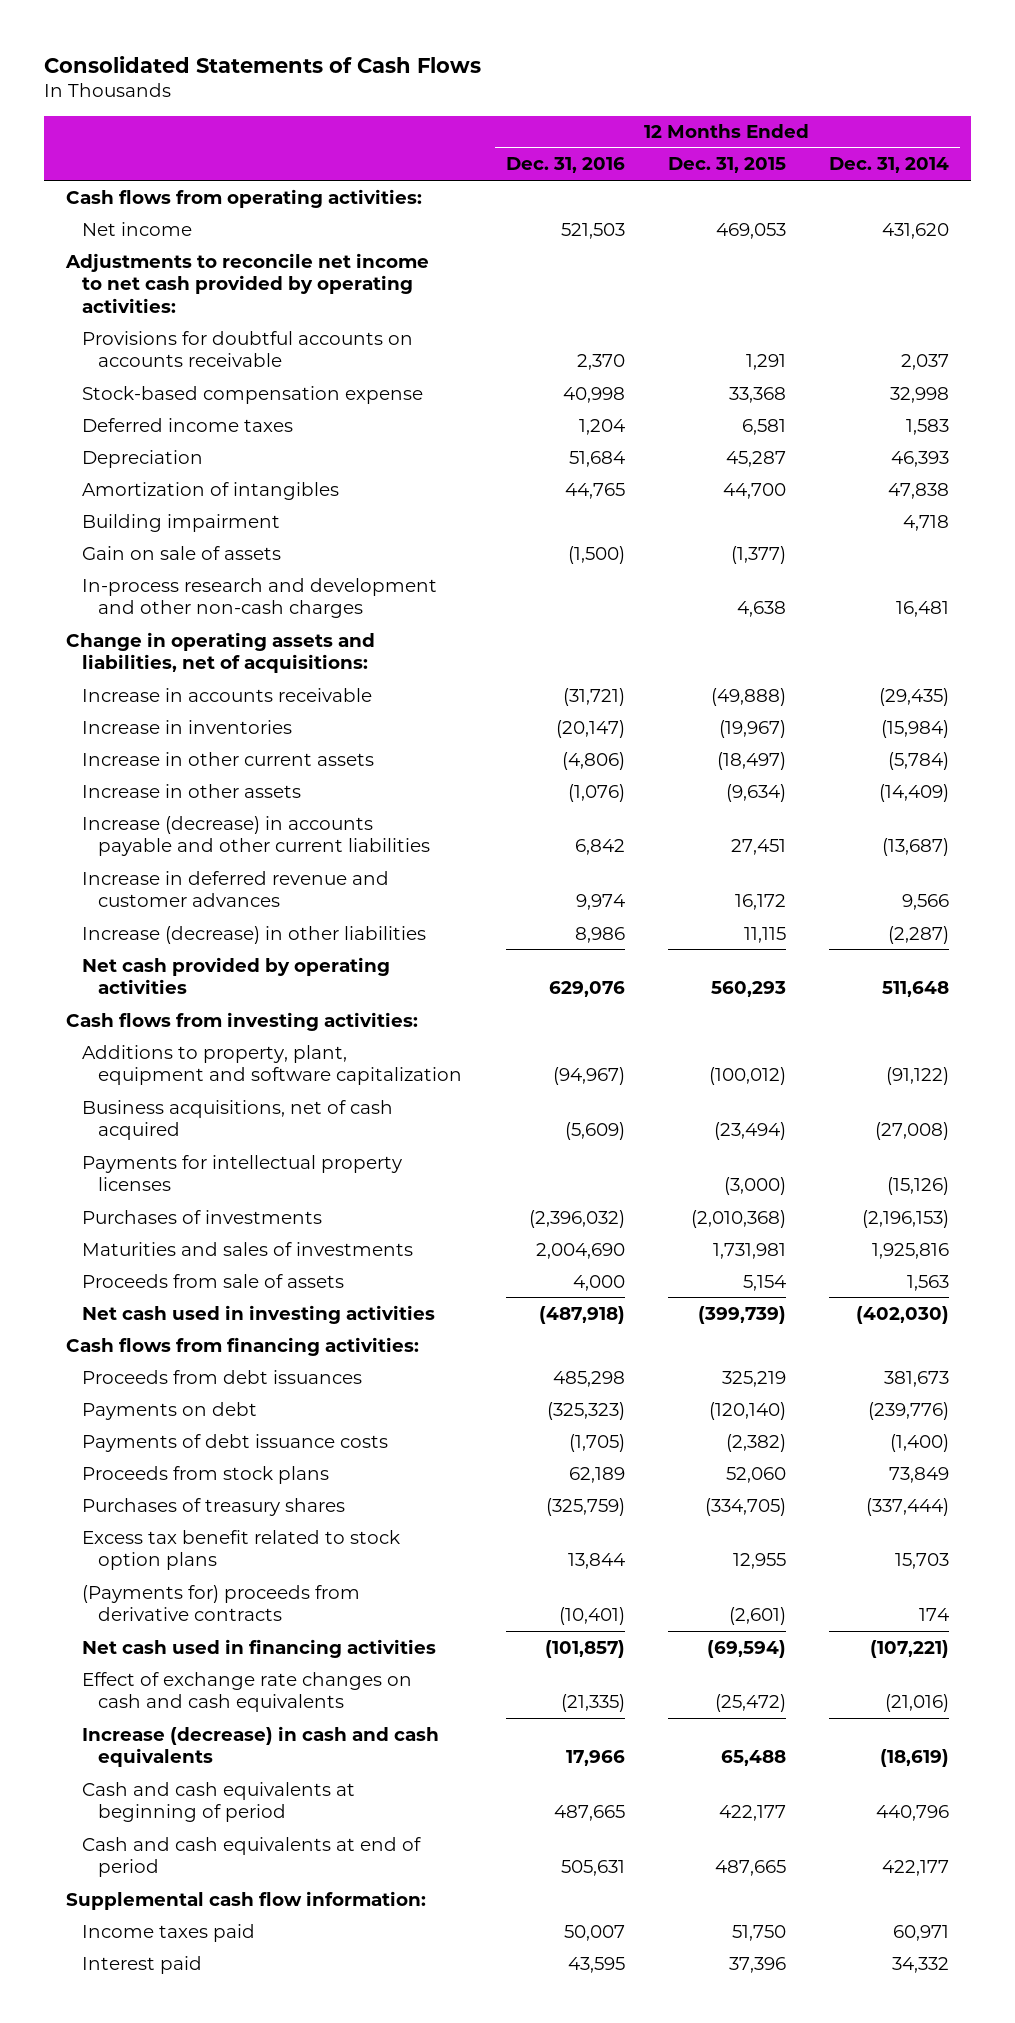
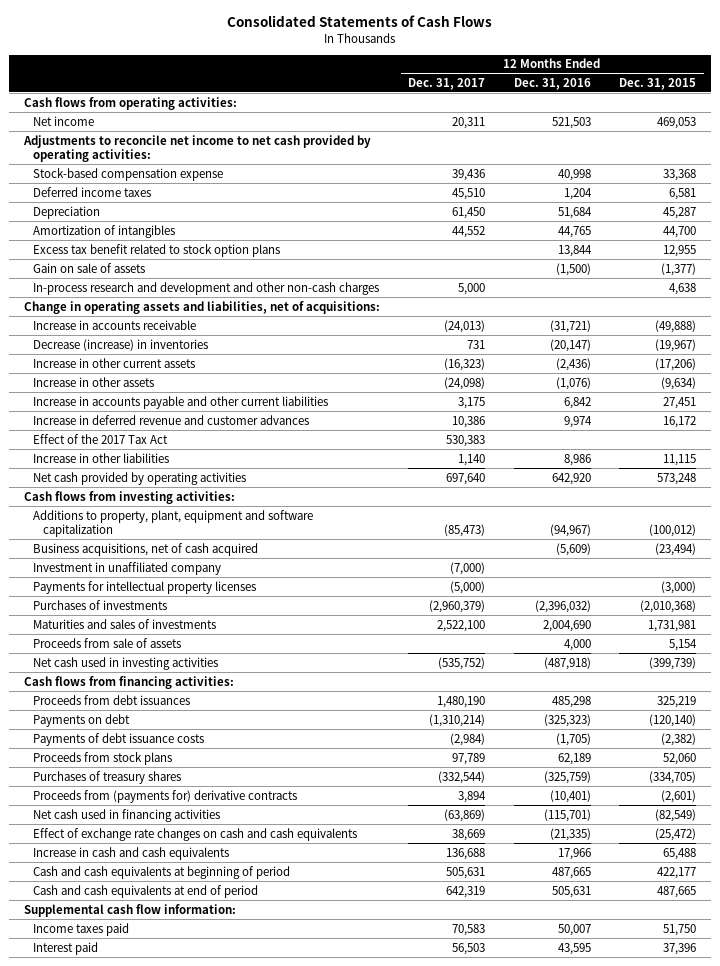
[828,157,949,174] Dec. 31, 2014 -> none
none -> [408,77,486,90] Dec. 31, 2017
[82,330,414,368] Provisions for doubtful accounts on accounts receivable -> none
[82,513,281,532] Building impairment -> none
[82,1529,401,1571] Excess tax benefit related to stock option plans -> [33,243,281,257] Excess tax benefit related to stock option plans
[82,719,293,734] Increase in inventories -> [33,338,209,351] Decrease (increase) in inventories
[561,751,625,770] (4,806) -> [555,357,591,371] (2,436)
[716,751,786,770] (18,497) -> [655,357,697,371] (17,206)
[82,815,431,857] Increase (decrease) in accounts payable and other current liabilities -> [33,395,329,409] Increase in accounts payable and other current liabilities
none -> [33,433,169,444] Effect of the 2017 Tax Act
[82,925,427,944] Increase (decrease) in other liabilities -> [33,452,170,463] Increase in other liabilities
[548,981,625,998] 629,076 -> [551,472,591,485] 642,920
[710,981,786,998] 560,293 -> [657,472,697,485] 573,248
none -> [33,561,222,575] Investment in unaffiliated company
[82,1584,361,1622] (Payments for) proceeds from derivative contracts -> [33,789,298,803] Proceeds from (payments for) derivative contracts
[544,1639,625,1658] (101,857) -> [543,808,591,822] (115,701)
[706,1639,786,1658] (69,594) -> [655,808,697,822] (82,549)
[82,1725,440,1768] Increase (decrease) in cash and cash equivalents -> [33,846,230,860] Increase in cash and cash equivalents

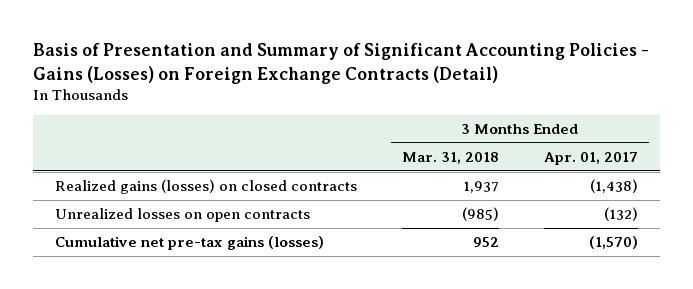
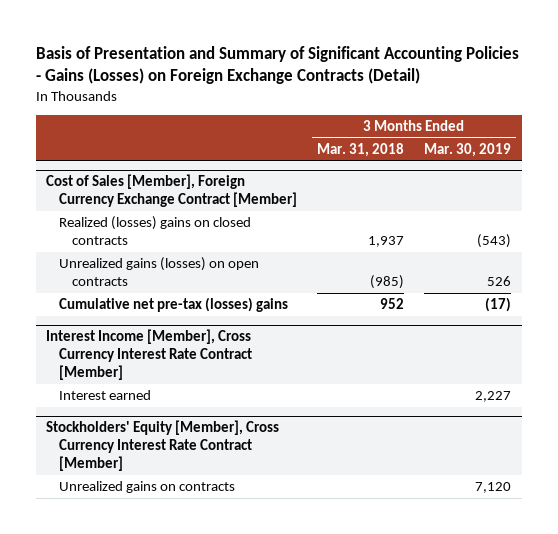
[543,151,638,165] Apr. 01, 2017 -> none
none -> [424,142,512,157] Mar. 30, 2019
none -> [46,174,298,208] Cost of Sales [Member], Foreign Currency Exchange Contract [Member]
[54,179,357,195] Realized gains (losses) on closed contracts -> [59,215,252,246] Realized (losses) gains on closed contracts
[54,208,310,223] Unrealized losses on open contracts -> [59,256,260,287] Unrealized gains (losses) on open contracts
[54,236,324,251] Cumulative net pre-tax gains (losses) -> [59,296,289,312] Cumulative net pre-tax (losses) gains
none -> [46,329,253,381] Interest Income [Member], Cross Currency Interest Rate Contract [Member]
none -> [59,389,152,400] Interest earned
none -> [46,420,280,472] Stockholders' Equity [Member], Cross Currency Interest Rate Contract [Member]
none -> [59,480,236,493] Unrealized gains on contracts

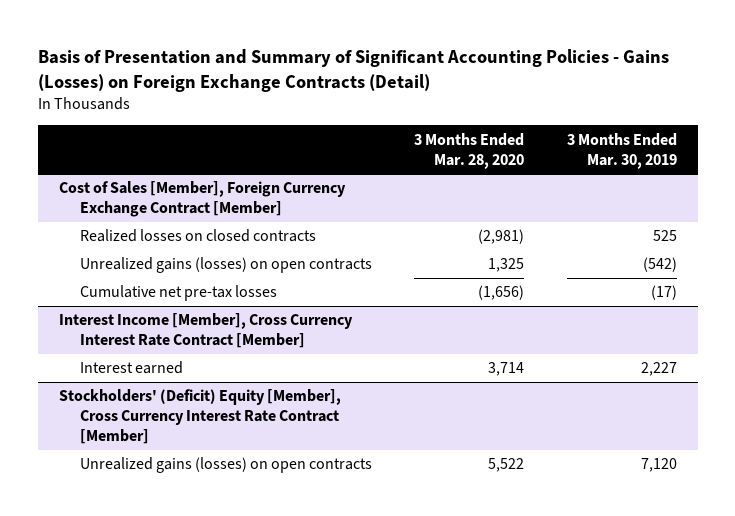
[317,142,405,157] Mar. 31, 2018 -> none
none -> [414,132,525,169] 3 Months Ended Mar. 28, 2020
[59,215,252,246] Realized (losses) gains on closed contracts -> [80,229,317,243] Realized losses on closed contracts
[477,234,512,249] (543) -> [652,230,677,242] 525
[487,276,512,287] 526 -> [642,257,677,273] (542)
[59,296,289,312] Cumulative net pre-tax (losses) gains -> [80,285,278,302] Cumulative net pre-tax losses
[46,420,280,472] Stockholders' Equity [Member], Cross Currency Interest Rate Contract [Member] -> [58,389,341,445] Stockholders' (Deficit) Equity [Member], Cross Currency Interest Rate Contract [Member]
[59,480,236,493] Unrealized gains on contracts -> [80,457,373,474] Unrealized gains (losses) on open contracts

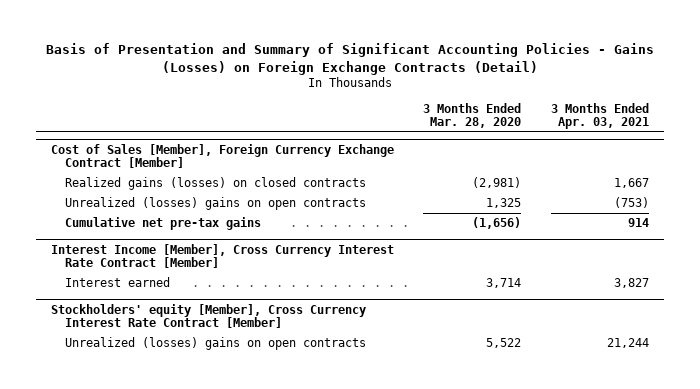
[566,132,677,169] 3 Months Ended Mar. 30, 2019 -> none
none -> [550,102,649,130] 3 Months Ended Apr. 03, 2021
[80,229,317,243] Realized losses on closed contracts -> [64,177,366,191] Realized gains (losses) on closed contracts
[80,257,373,274] Unrealized gains (losses) on open contracts -> [64,197,366,211] Unrealized (losses) gains on open contracts
[80,285,278,302] Cumulative net pre-tax losses -> [64,217,261,231] Cumulative net pre-tax gains
[58,389,341,445] Stockholders' (Deficit) Equity [Member], Cross Currency Interest Rate Contract [Member] -> [51,303,367,329] Stockholders' equity [Member], Cross Currency Interest Rate Contract [Member]
[80,457,373,474] Unrealized gains (losses) on open contracts -> [64,337,366,351] Unrealized (losses) gains on open contracts

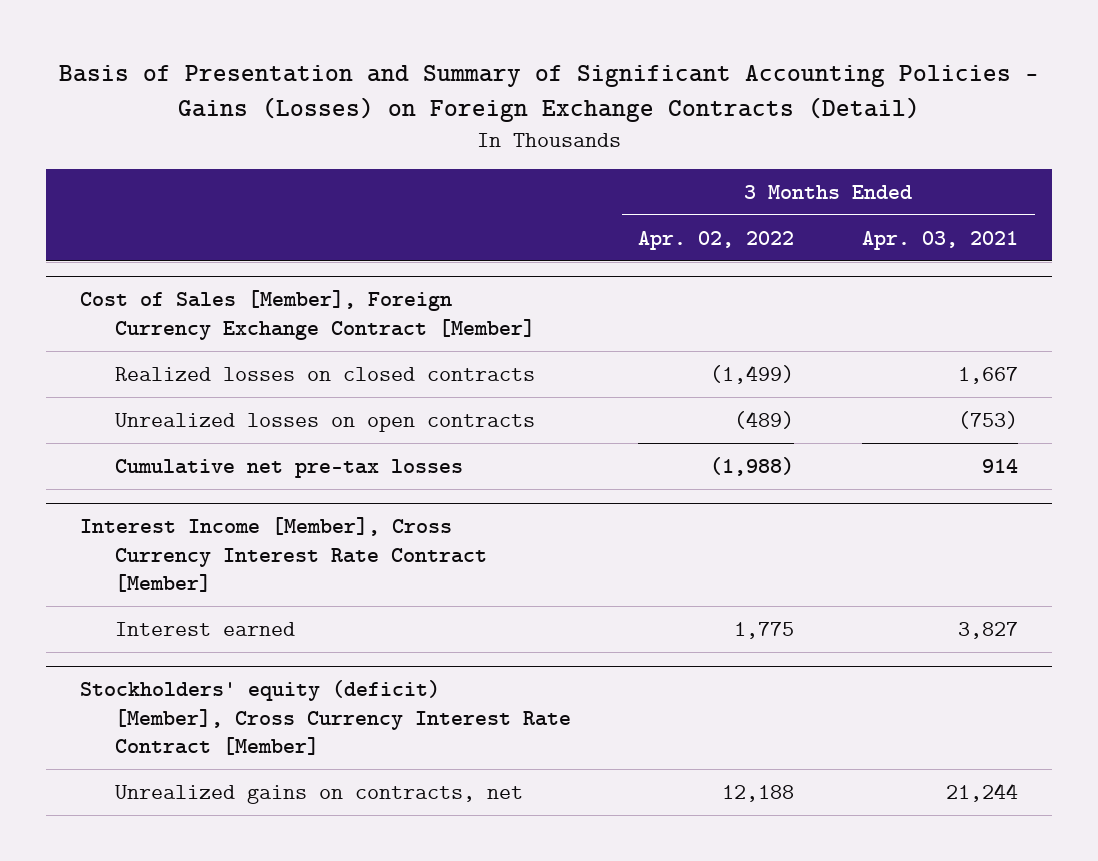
[423,102,522,129] 3 Months Ended Mar. 28, 2020 -> none
none -> [638,230,795,250] Apr. 02, 2022
[64,177,366,191] Realized gains (losses) on closed contracts -> [114,366,535,381] Realized losses on closed contracts
[64,197,366,211] Unrealized (losses) gains on open contracts -> [114,412,535,432] Unrealized losses on open contracts
[64,217,261,231] Cumulative net pre-tax gains -> [114,458,463,478] Cumulative net pre-tax losses
[51,303,367,329] Stockholders' equity [Member], Cross Currency Interest Rate Contract [Member] -> [80,680,571,756] Stockholders' equity (deficit) [Member], Cross Currency Interest Rate Contract [Member]
[64,337,366,351] Unrealized (losses) gains on open contracts -> [114,784,523,804] Unrealized gains on contracts, net

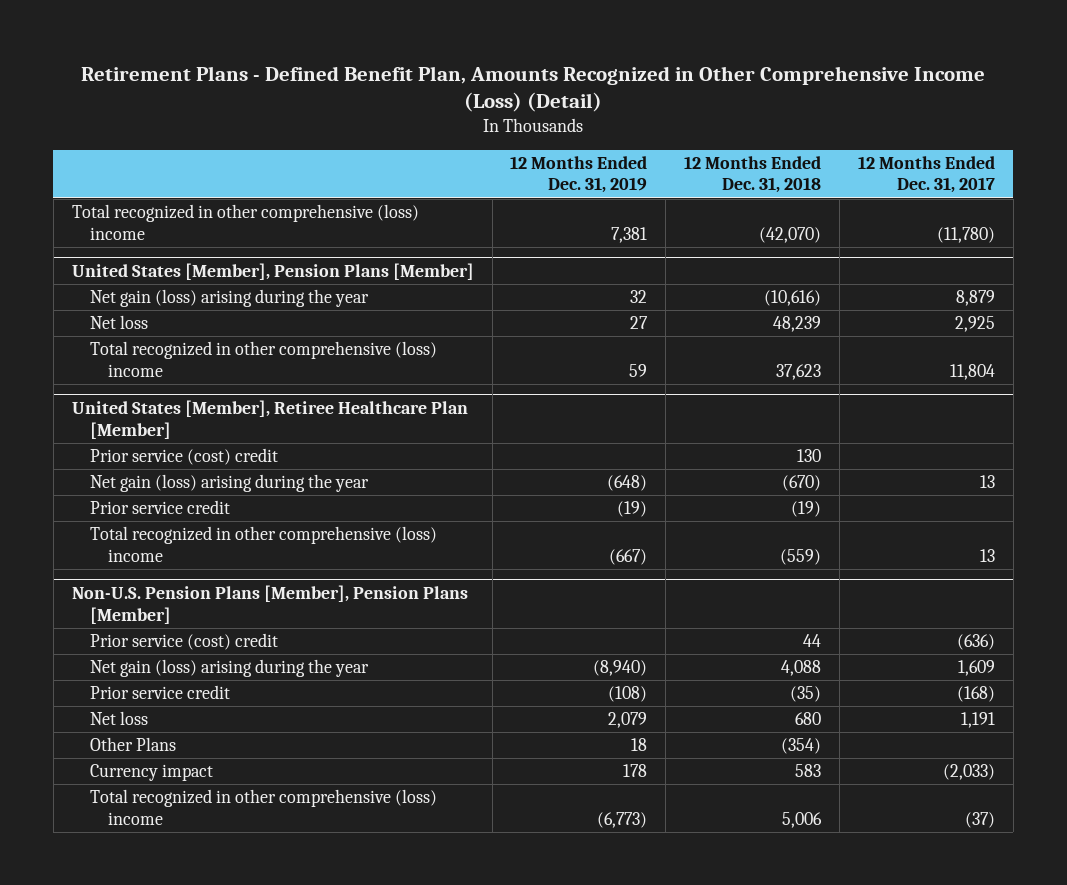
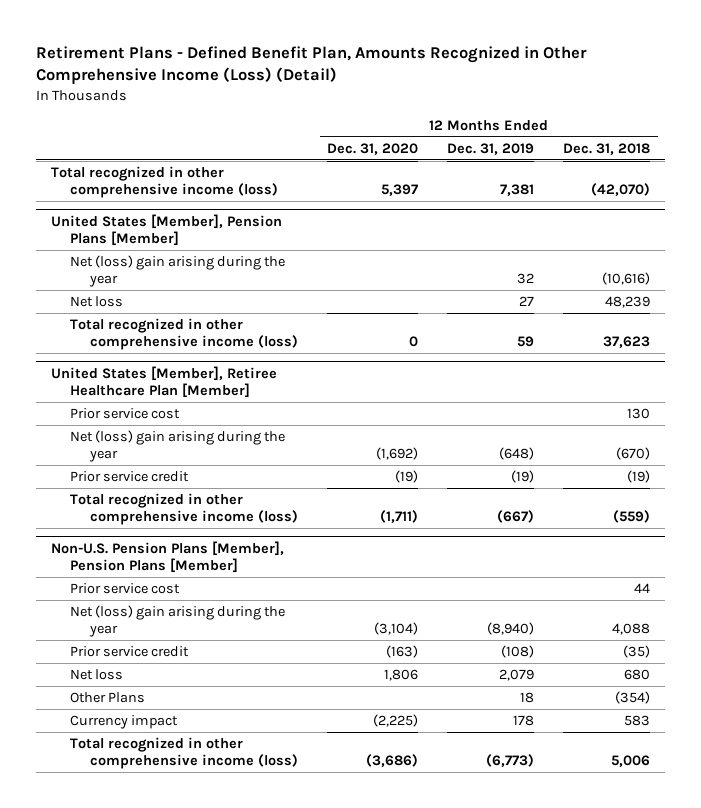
[858,155,996,194] 12 Months Ended Dec. 31, 2017 -> none
none -> [327,142,419,155] Dec. 31, 2020
[71,204,419,240] Total recognized in other comprehensive (loss) income -> [50,165,279,199] Total recognized in other comprehensive income (loss)
[89,289,369,308] Net gain (loss) arising during the year -> [70,254,286,288] Net (loss) gain arising during the year
[89,341,437,377] Total recognized in other comprehensive (loss) income -> [70,317,299,351] Total recognized in other comprehensive income (loss)
[89,448,278,466] Prior service (cost) credit -> [70,407,181,419] Prior service cost
[89,474,369,493] Net gain (loss) arising during the year -> [70,429,286,463] Net (loss) gain arising during the year
[89,526,437,562] Total recognized in other comprehensive (loss) income -> [70,492,299,526] Total recognized in other comprehensive income (loss)
[89,633,278,651] Prior service (cost) credit -> [70,582,181,594] Prior service cost
[89,659,369,678] Net gain (loss) arising during the year -> [70,604,286,638] Net (loss) gain arising during the year
[89,789,437,825] Total recognized in other comprehensive (loss) income -> [70,736,299,770] Total recognized in other comprehensive income (loss)

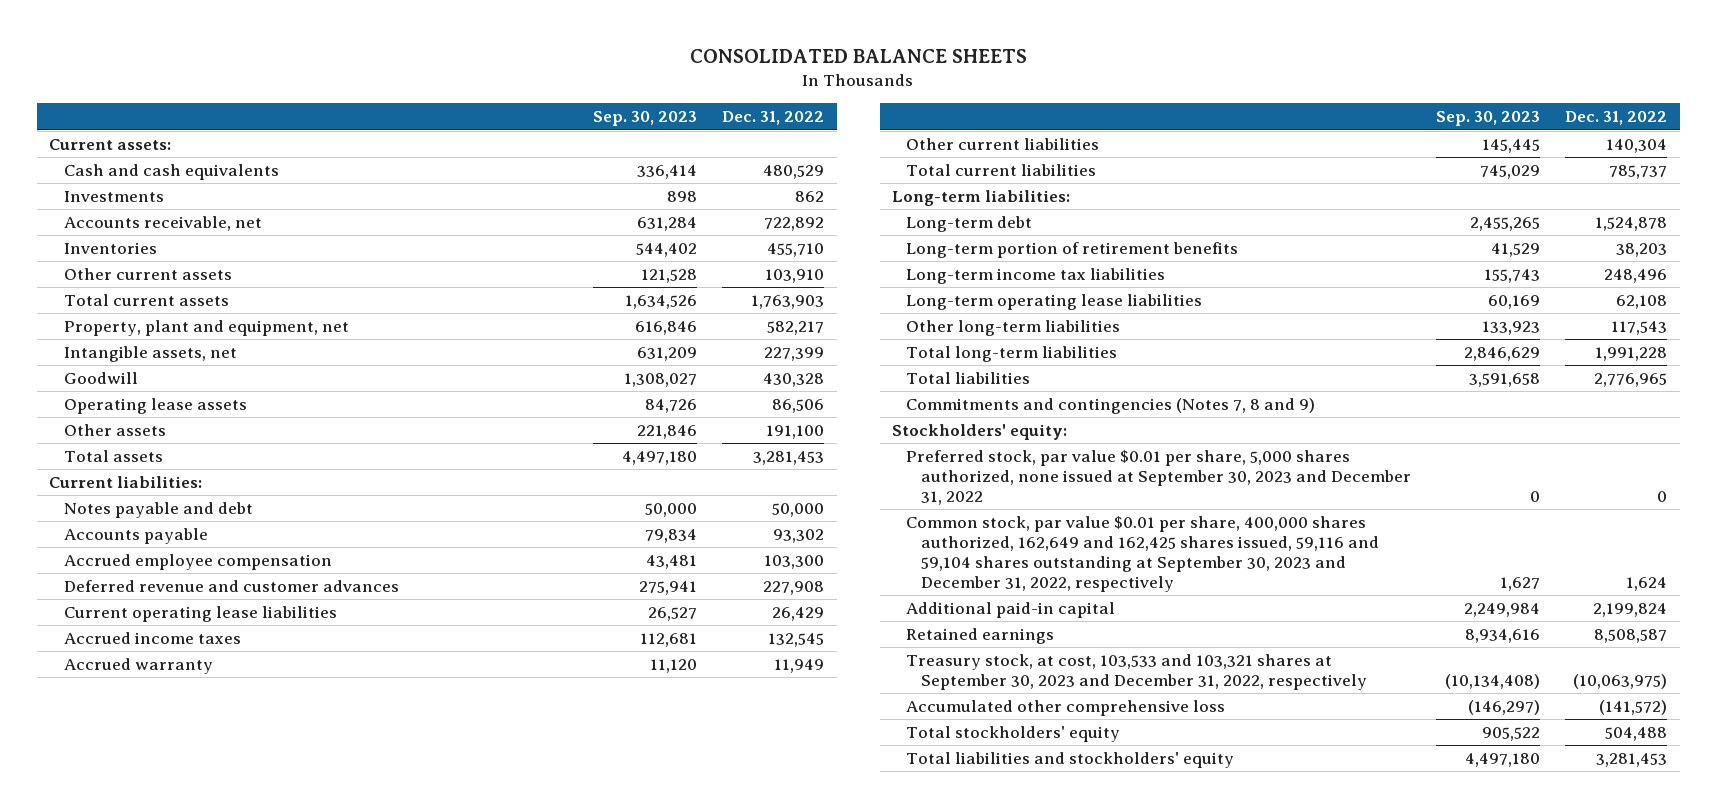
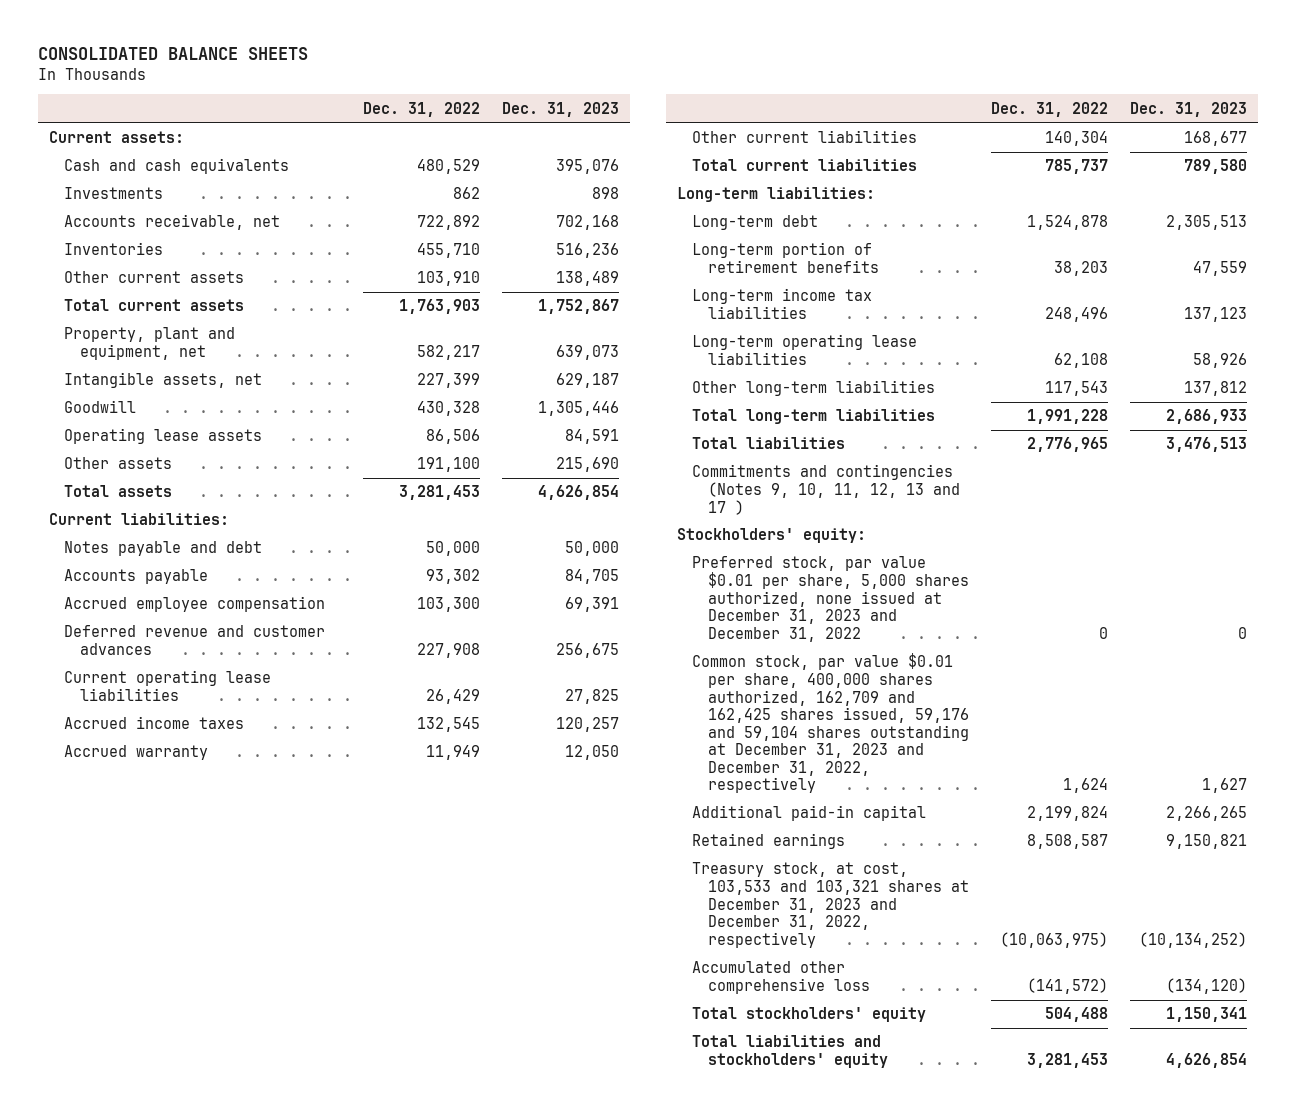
[593,111,698,127] Sep. 30, 2023 -> none
none -> [501,101,619,117] Dec. 31, 2023
[906,398,1316,415] Commitments and contingencies (Notes 7, 8 and 9) -> [692,464,960,515] Commitments and contingencies (Notes 9, 10, 11, 12, 13 and 17 )
[906,450,1411,505] Preferred stock, par value $0.01 per share, 5,000 shares authorized, none issued at September 30, 2023 and December 31, 2022 -> [692,556,969,642] Preferred stock, par value $0.01 per share, 5,000 shares authorized, none issued at December 31, 2023 and December 31, 2022
[906,516,1379,592] Common stock, par value $0.01 per share, 400,000 shares authorized, 162,649 and 162,425 shares issued, 59,116 and 59,104 shares outstanding at September 30, 2023 and December 31, 2022, respectively -> [692,653,969,794] Common stock, par value $0.01 per share, 400,000 shares authorized, 162,709 and 162,425 shares issued, 59,176 and 59,104 shares outstanding at December 31, 2023 and December 31, 2022, respectively
[906,654,1367,690] Treasury stock, at cost, 103,533 and 103,321 shares at September 30, 2023 and December 31, 2022, respectively -> [692,862,969,948] Treasury stock, at cost, 103,533 and 103,321 shares at December 31, 2023 and December 31, 2022, respectively

